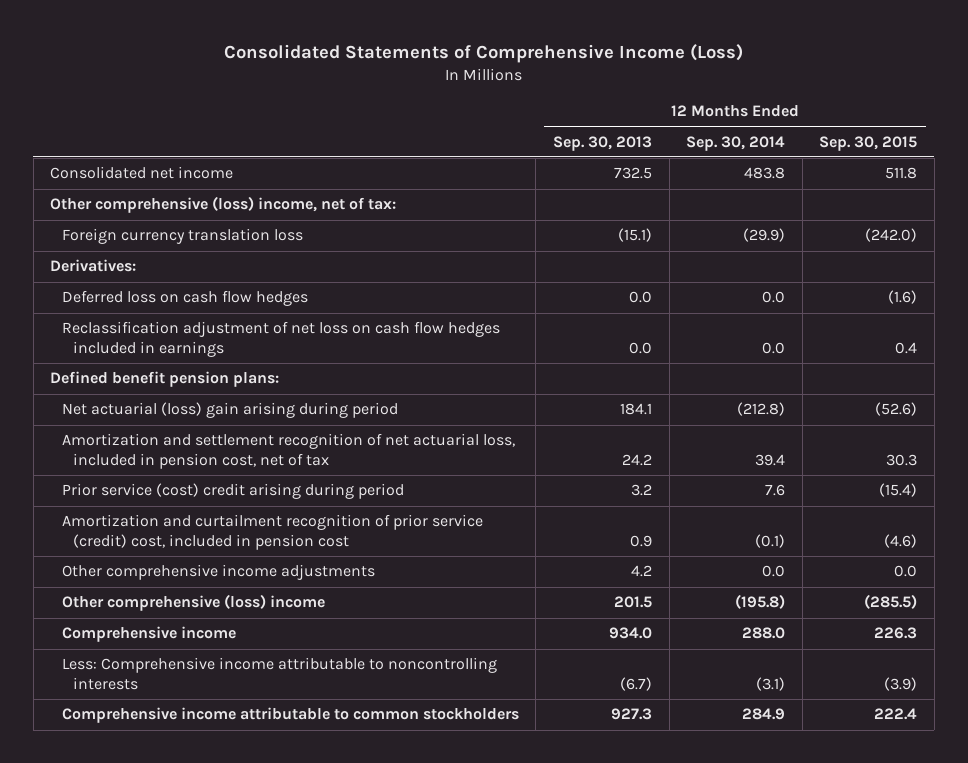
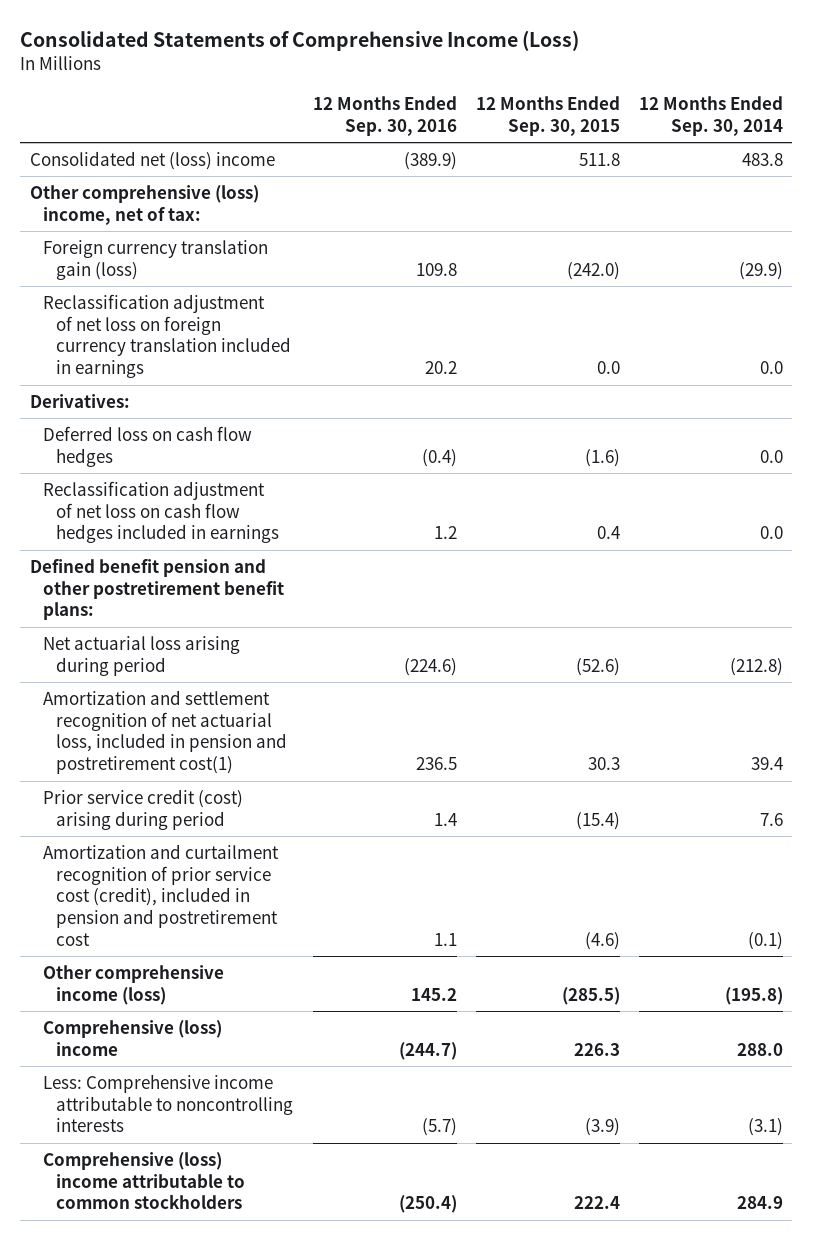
[552,135,652,151] Sep. 30, 2013 -> none
none -> [312,95,457,136] 12 Months Ended Sep. 30, 2016
[50,166,234,180] Consolidated net income -> [29,150,275,170] Consolidated net (loss) income
[61,228,303,245] Foreign currency translation loss -> [43,239,269,280] Foreign currency translation gain (loss)
none -> [43,293,292,379] Reclassification adjustment of net loss on foreign currency translation included in earnings
[61,564,375,581] Other comprehensive income adjustments -> none
[50,371,280,388] Defined benefit pension plans: -> [29,558,285,621] Defined benefit pension and other postretirement benefit plans:
[61,402,398,419] Net actuarial (loss) gain arising during period -> [43,635,241,676] Net actuarial loss arising during period
[61,433,515,469] Amortization and settlement recognition of net actuarial loss, included in pension cost, net of tax -> [43,689,288,775] Amortization and settlement recognition of net actuarial loss, included in pension and postretirement cost(1)
[61,483,404,500] Prior service (cost) credit arising during period -> [43,788,244,830] Prior service credit (cost) arising during period
[61,514,483,550] Amortization and curtailment recognition of prior service (credit) cost, included in pension cost -> [43,843,280,946] Amortization and curtailment recognition of prior service cost (credit), included in pension and postretirement cost
[61,594,325,612] Other comprehensive (loss) income -> [43,964,225,1005] Other comprehensive income (loss)
[61,626,236,643] Comprehensive income -> [43,1019,223,1056] Comprehensive (loss) income
[61,707,519,724] Comprehensive income attributable to common stockholders -> [43,1151,246,1210] Comprehensive (loss) income attributable to common stockholders

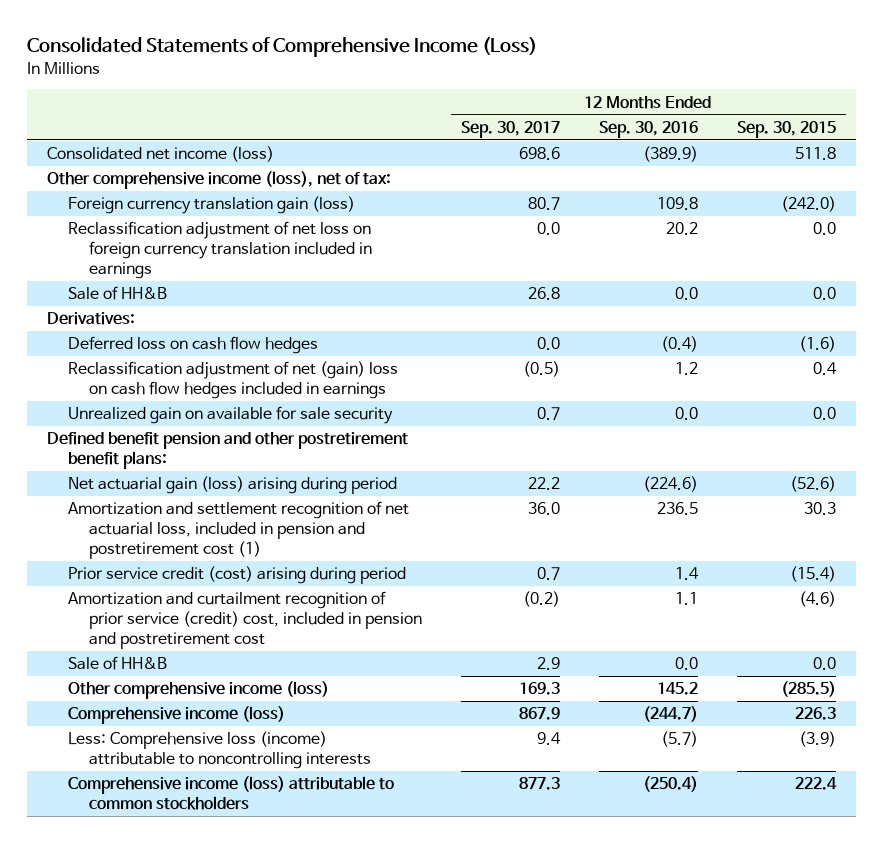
[638,95,783,136] 12 Months Ended Sep. 30, 2014 -> none
none -> [460,120,560,138] Sep. 30, 2017
[29,150,275,170] Consolidated net (loss) income -> [47,146,275,163] Consolidated net income (loss)
[29,184,259,225] Other comprehensive (loss) income, net of tax: -> [47,171,392,190] Other comprehensive income (loss), net of tax:
none -> [67,286,167,301] Sale of HH&B
[43,480,280,544] Reclassification adjustment of net loss on cash flow hedges included in earnings -> [67,361,398,400] Reclassification adjustment of net (gain) loss on cash flow hedges included in earnings
none -> [67,406,393,425] Unrealized gain on available for sale security
[43,635,241,676] Net actuarial loss arising during period -> [67,476,397,495] Net actuarial gain (loss) arising during period
[43,689,288,775] Amortization and settlement recognition of net actuarial loss, included in pension and postretirement cost(1) -> [67,501,409,560] Amortization and settlement recognition of net actuarial loss, included in pension and postretirement cost (1)
[43,843,280,946] Amortization and curtailment recognition of prior service cost (credit), included in pension and postretirement cost -> [67,591,422,650] Amortization and curtailment recognition of prior service (credit) cost, included in pension and postretirement cost
none -> [67,656,167,671] Sale of HH&B
[43,1019,223,1056] Comprehensive (loss) income -> [67,706,285,725] Comprehensive income (loss)
[43,1073,294,1133] Less: Comprehensive income attributable to noncontrolling interests -> [67,731,371,770] Less: Comprehensive loss (income) attributable to noncontrolling interests
[43,1151,246,1210] Comprehensive (loss) income attributable to common stockholders -> [67,776,394,811] Comprehensive income (loss) attributable to common stockholders

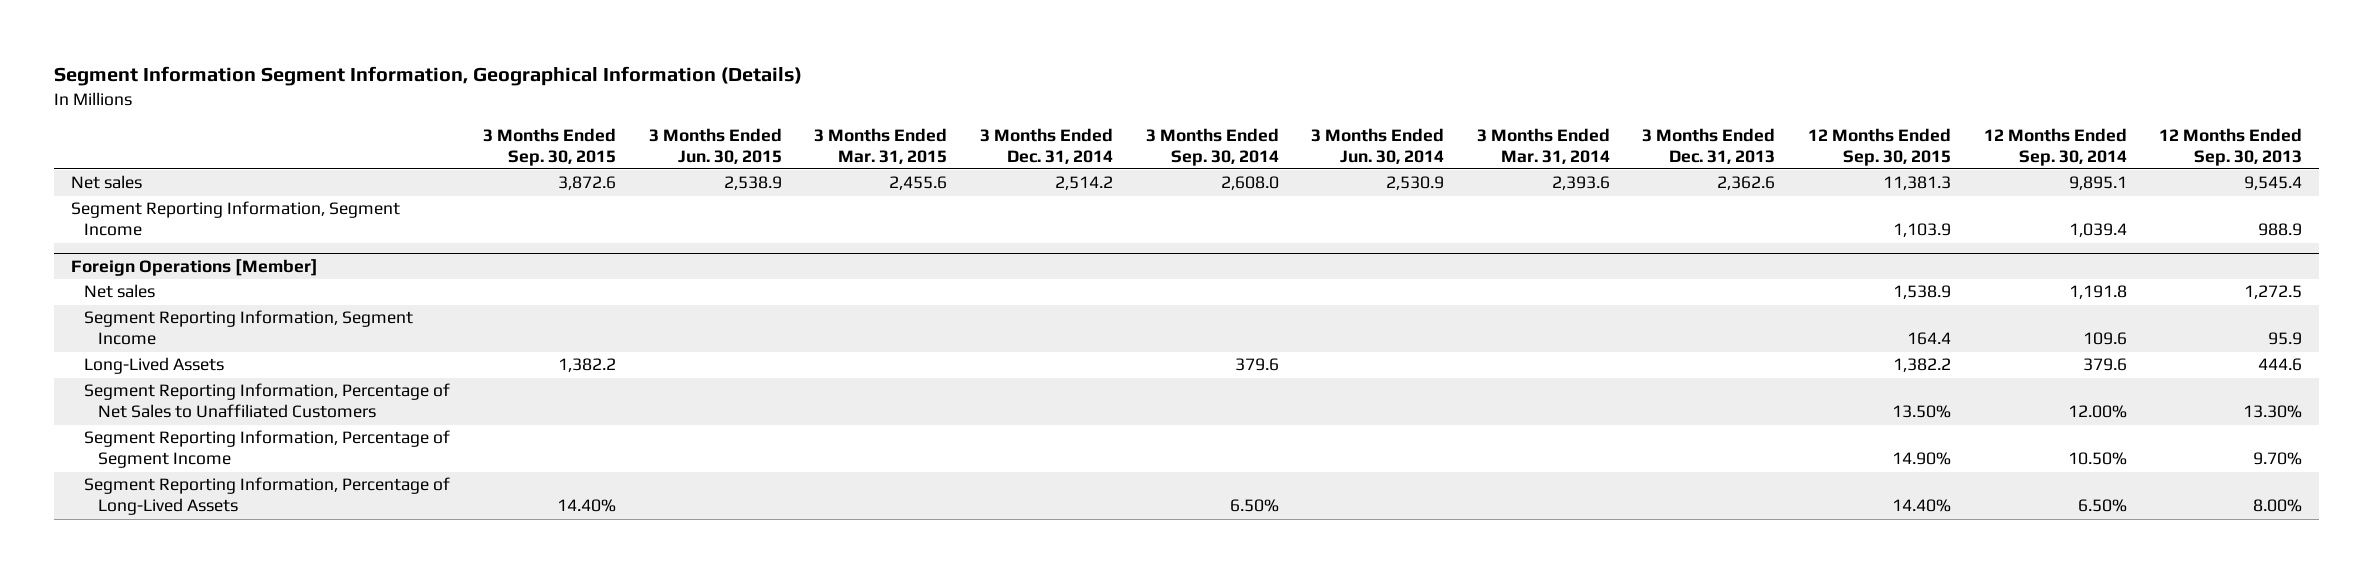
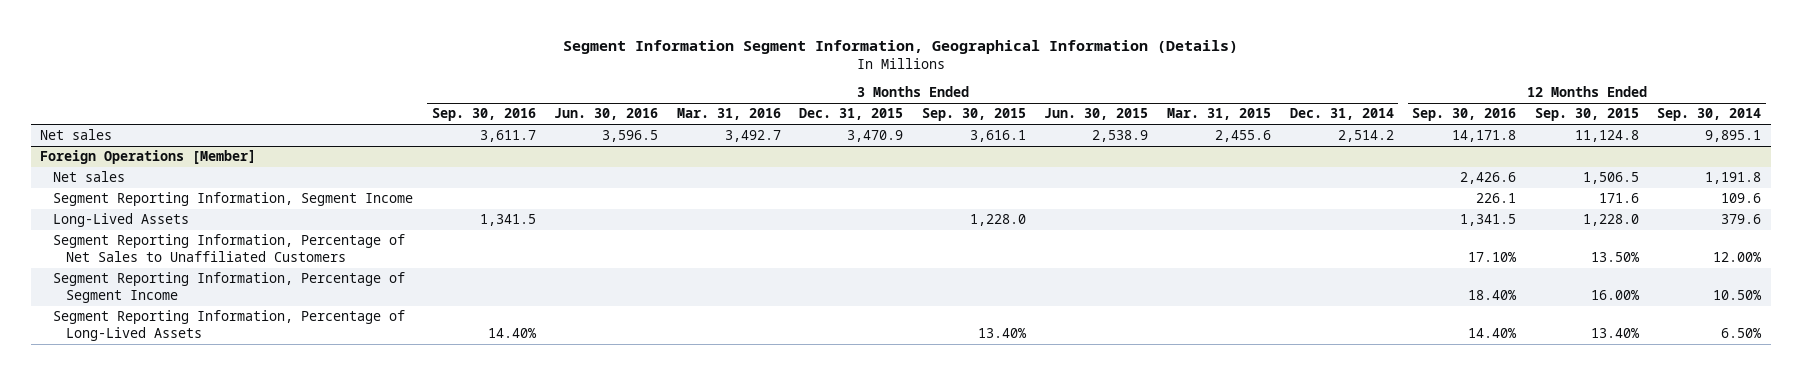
[1145,127,1279,166] 3 Months Ended Sep. 30, 2014 -> none
[1311,127,1445,164] 3 Months Ended Jun. 30, 2014 -> none
[1476,127,1610,164] 3 Months Ended Mar. 31, 2014 -> none
[1642,127,1776,164] 3 Months Ended Dec. 31, 2013 -> none
[2159,127,2303,166] 12 Months Ended Sep. 30, 2013 -> none
none -> [431,108,536,122] Sep. 30, 2016
none -> [554,108,659,121] Jun. 30, 2016
none -> [676,108,781,121] Mar. 31, 2016
none -> [799,108,904,121] Dec. 31, 2015
none -> [1412,108,1517,122] Sep. 30, 2016
[70,201,400,237] Segment Reporting Information, Segment Income -> none
[558,176,617,191] 3,872.6 -> [969,130,1026,143] 3,616.1
[1883,176,1952,191] 11,381.3 -> [1574,130,1639,143] 11,124.8
[1893,285,1952,300] 1,538.9 -> [1582,172,1639,185] 1,506.5
[1907,332,1952,346] 164.4 -> [1598,193,1639,204] 171.6
[558,358,617,373] 1,382.2 -> [969,214,1026,227] 1,228.0
[1893,358,1952,373] 1,382.2 -> [1582,214,1639,227] 1,228.0
[1892,452,1952,466] 14.90% -> [1590,289,1640,300] 16.00%
[557,499,617,513] 14.40% -> [977,327,1027,338] 13.40%
[1892,499,1952,513] 14.40% -> [1590,327,1640,338] 13.40%

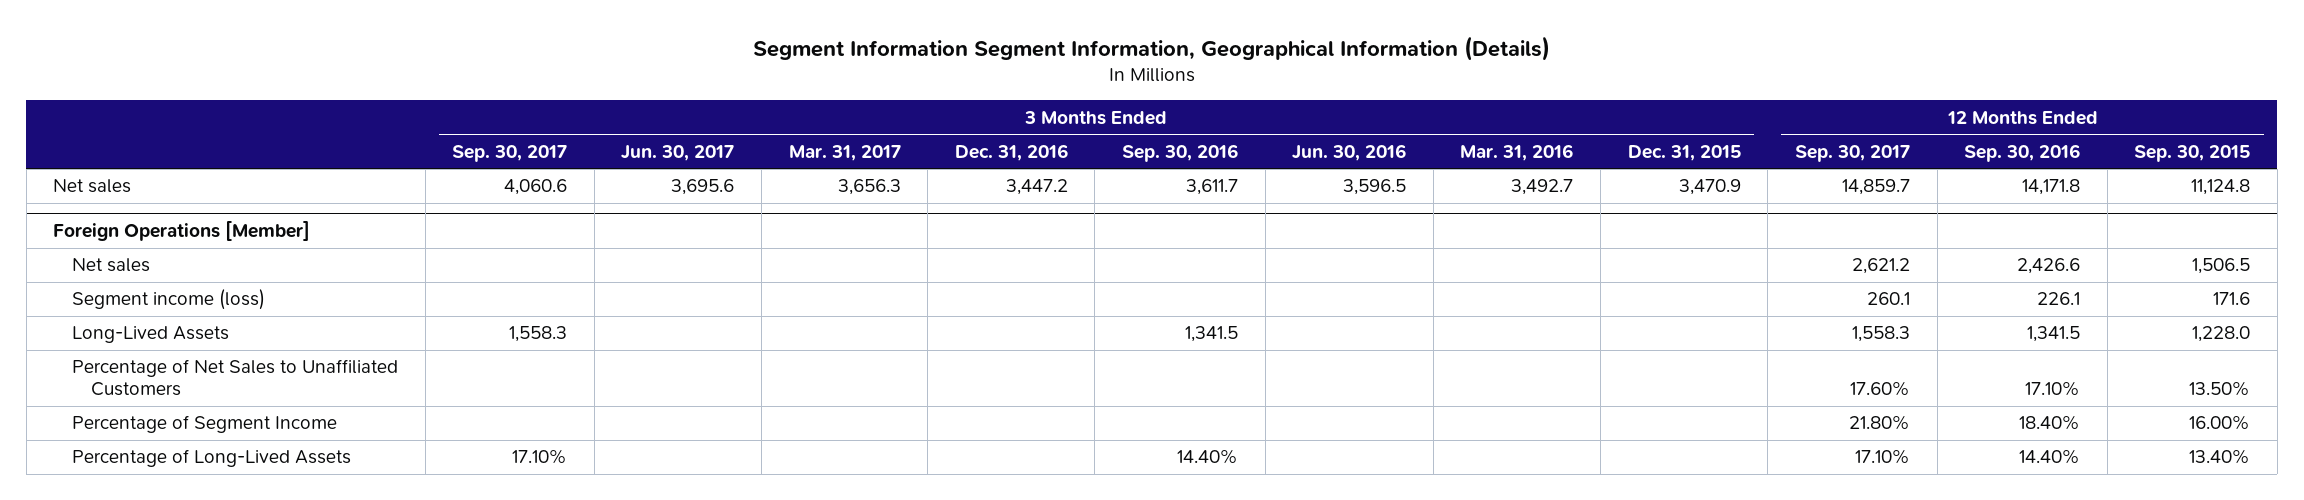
[921,108,1026,122] Sep. 30, 2015 -> none
[1044,108,1149,121] Jun. 30, 2015 -> none
[1167,108,1272,121] Mar. 31, 2015 -> none
[1289,108,1394,121] Dec. 31, 2014 -> none
[1657,108,1762,122] Sep. 30, 2014 -> none
none -> [452,144,568,162] Sep. 30, 2017
none -> [621,144,735,161] Jun. 30, 2017
none -> [788,144,901,161] Mar. 31, 2017
none -> [954,143,1068,161] Dec. 31, 2016
none -> [1794,144,1910,162] Sep. 30, 2017
[53,192,414,207] Segment Reporting Information, Segment Income -> [72,289,266,311] Segment income (loss)
[53,234,406,262] Segment Reporting Information, Percentage of Net Sales to Unaffiliated Customers -> [72,359,399,397] Percentage of Net Sales to Unaffiliated Customers
[53,272,406,303] Segment Reporting Information, Percentage of Segment Income -> [72,415,338,434] Percentage of Segment Income
[53,310,406,341] Segment Reporting Information, Percentage of Long-Lived Assets -> [72,449,352,468] Percentage of Long-Lived Assets

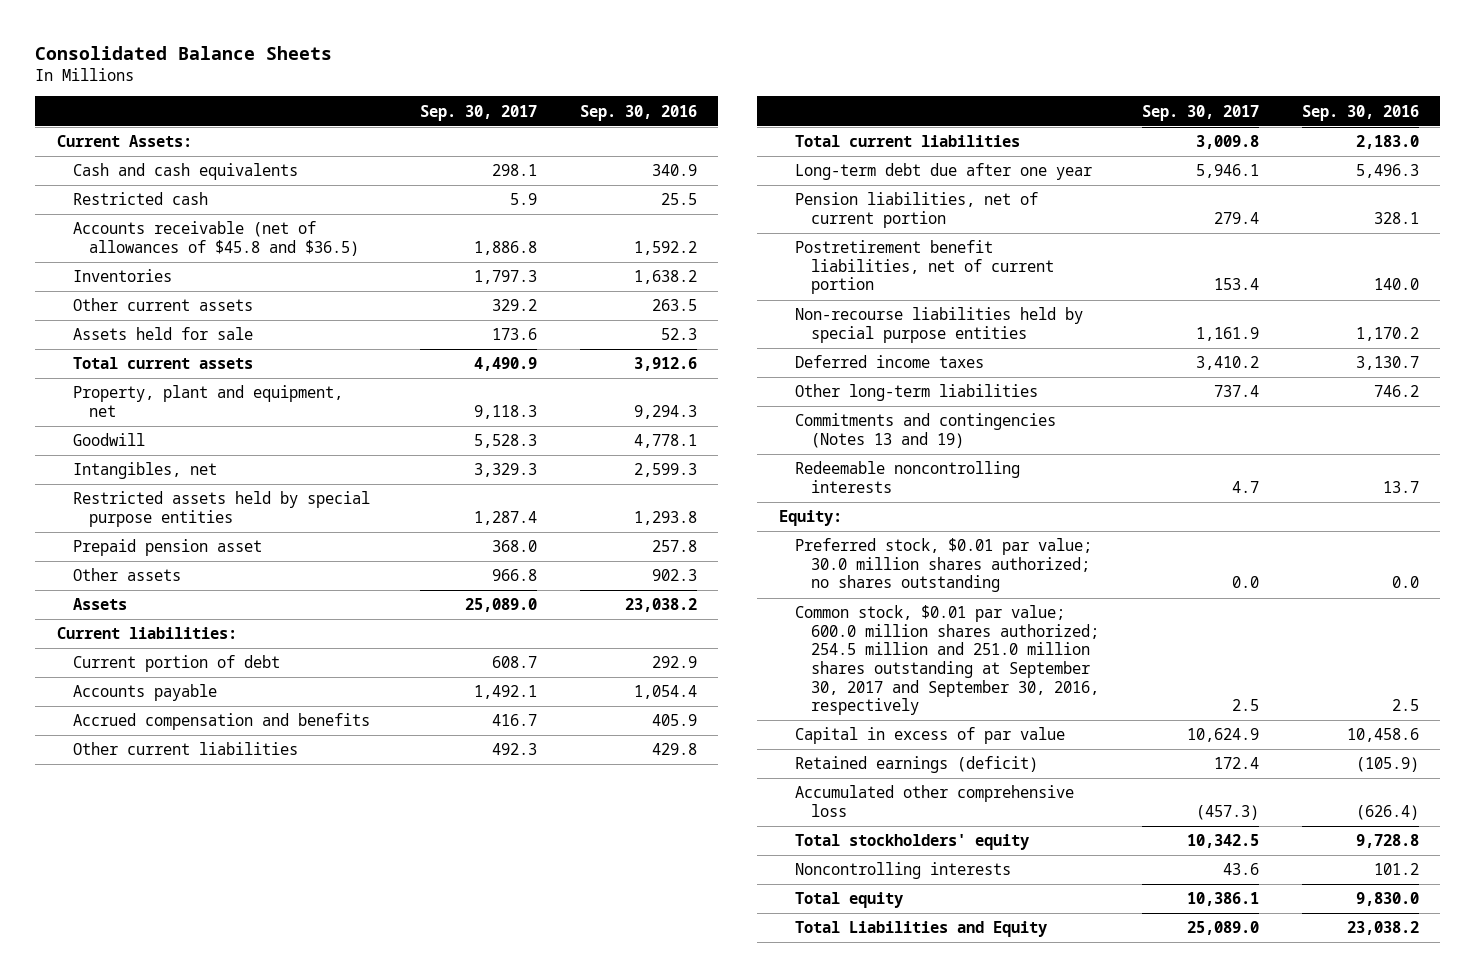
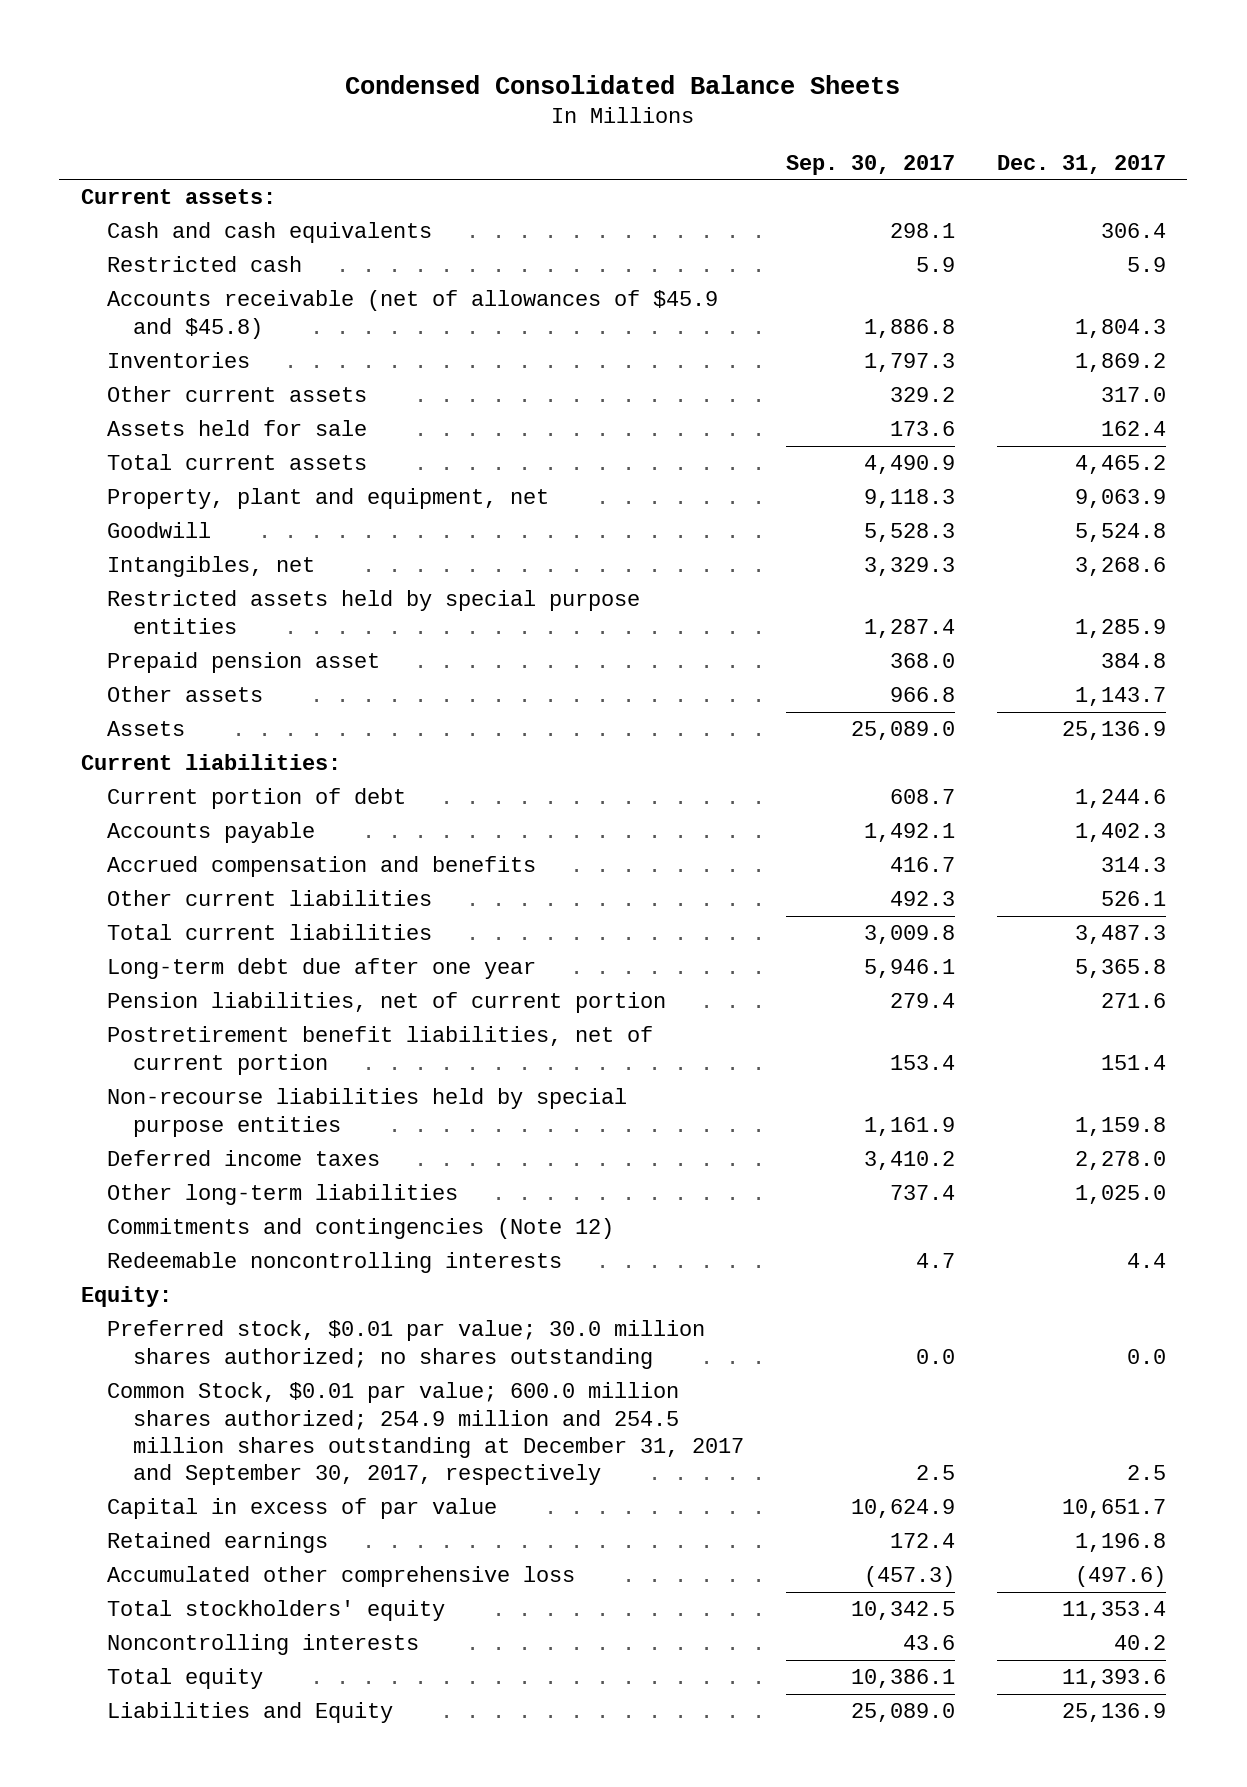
[35,45,333,60] Consolidated Balance Sheets -> [345,74,901,94] Condensed Consolidated Balance Sheets
[579,104,697,121] Sep. 30, 2016 -> none
none -> [997,154,1167,174] Dec. 31, 2017
[56,135,192,148] Current Assets: -> [80,189,276,205] Current assets:
[72,221,359,256] Accounts receivable (net of allowances of $45.8 and $36.5) -> [106,290,718,339] Accounts receivable (net of allowances of $45.9 and $45.8)
[794,413,1056,448] Commitments and contingencies (Notes 13 and 19) -> [106,1218,614,1240] Commitments and contingencies (Note 12)
[794,605,1100,716] Common stock, $0.01 par value; 600.0 million shares authorized; 254.5 million and 251.0 million shares outstanding at September 30, 2017 and September 30, 2016, respectively -> [106,1382,744,1486] Common Stock, $0.01 par value; 600.0 million shares authorized; 254.9 million and 254.5 million shares outstanding at December 31, 2017 and September 30, 2017, respectively
[794,756,1038,774] Retained earnings (deficit) -> [106,1532,328,1554] Retained earnings
[794,921,1047,938] Total Liabilities and Equity -> [106,1702,393,1724] Liabilities and Equity

